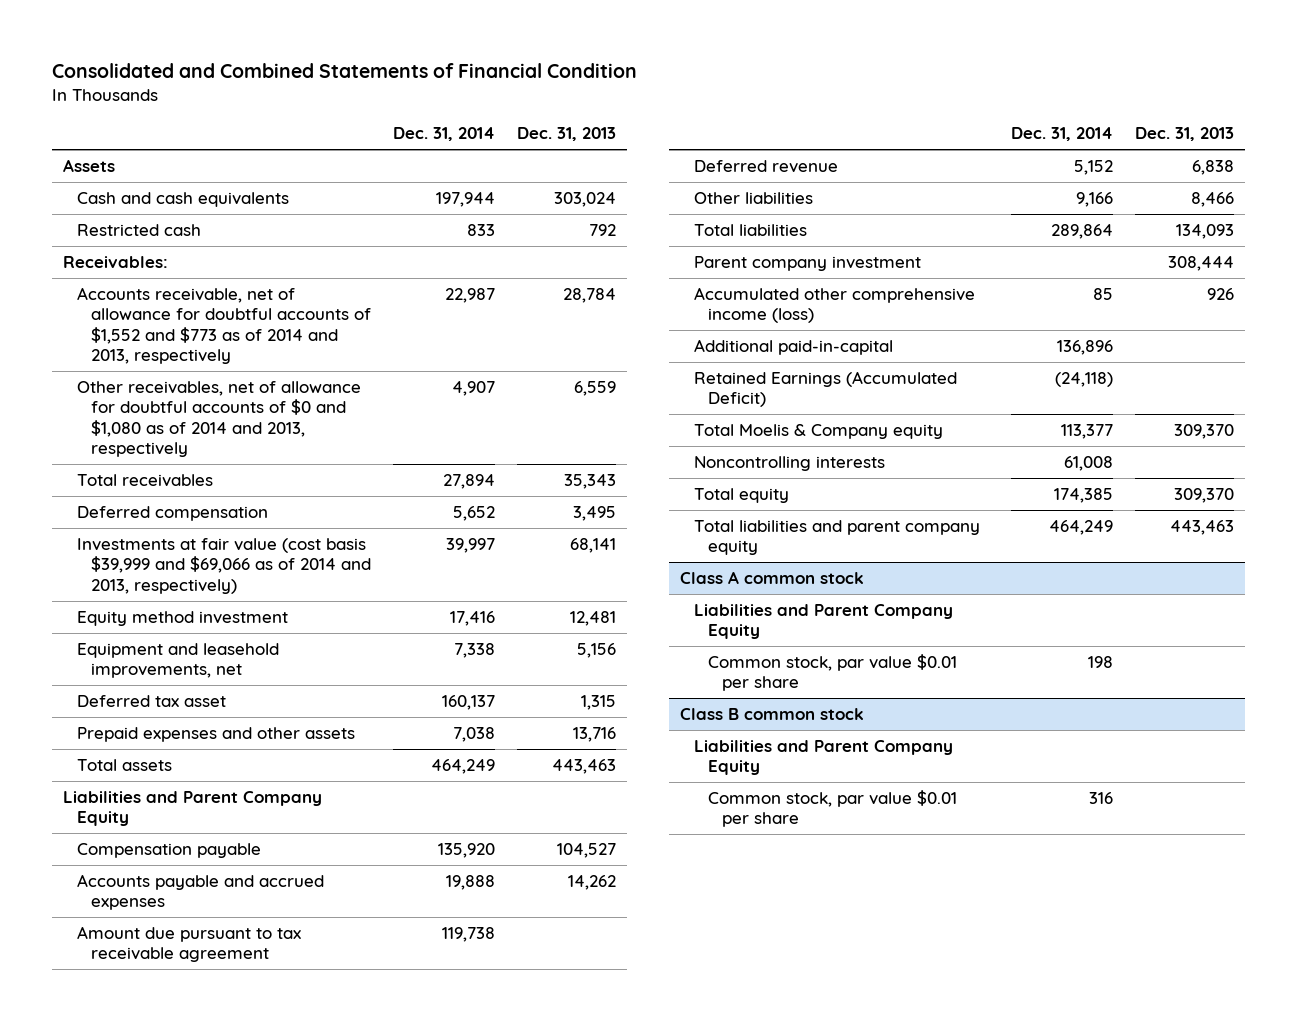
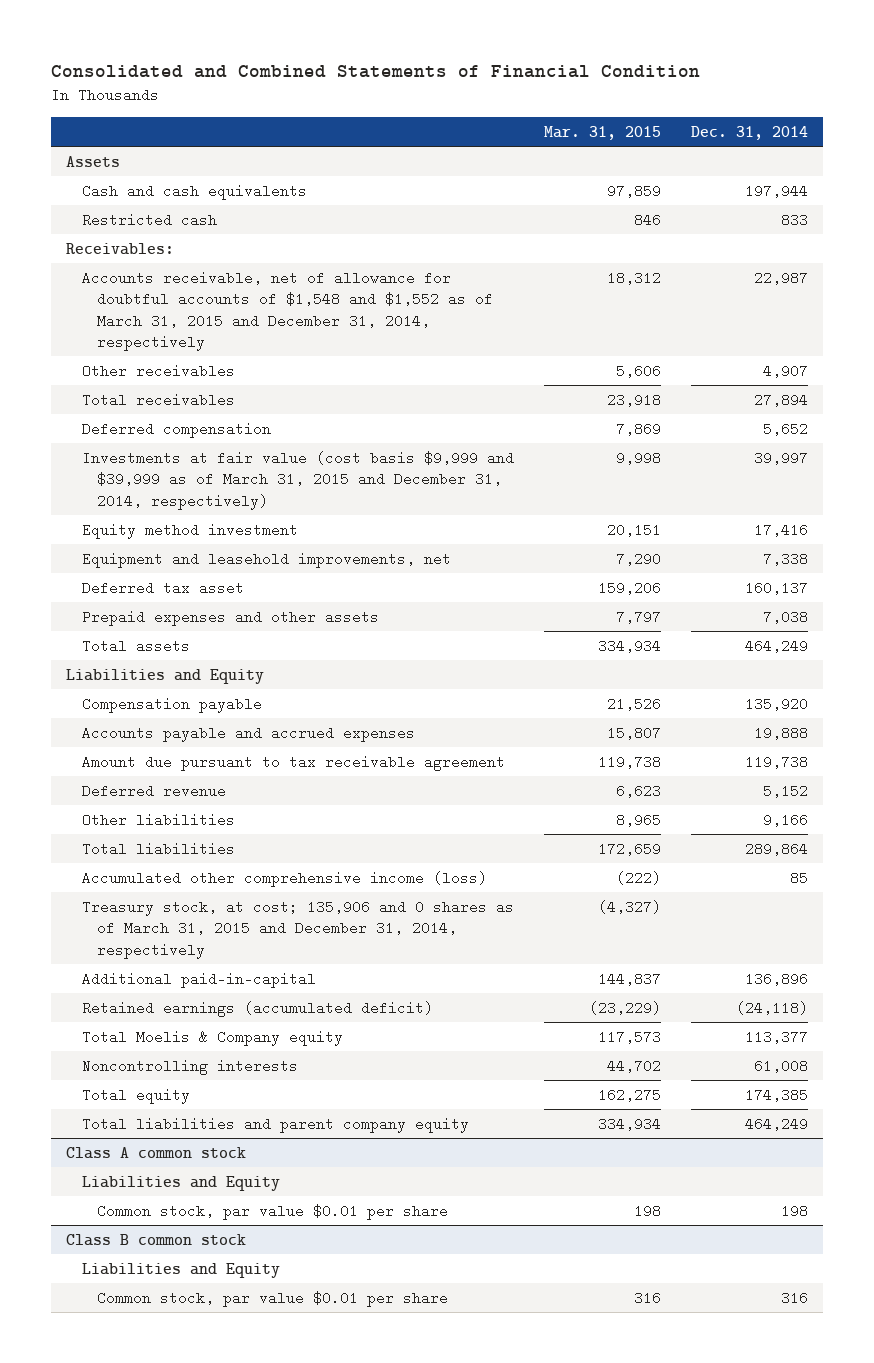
[517,127,617,142] Dec. 31, 2013 -> none
none -> [543,125,661,140] Mar. 31, 2015
[76,286,371,365] Accounts receivable, net of allowance for doubtful accounts of $1,552 and $773 as of 2014 and 2013, respectively -> [81,270,494,351] Accounts receivable, net of allowance for doubtful accounts of $1,548 and $1,552 as of March 31, 2015 and December 31, 2014, respectively
[76,380,361,458] Other receivables, net of allowance for doubtful accounts of $0 and $1,080 as of 2014 and 2013, respectively -> [81,363,235,378] Other receivables
[76,537,371,594] Investments at fair value (cost basis $39,999 and $69,066 as of 2014 and 2013, respectively) -> [81,450,514,510] Investments at fair value (cost basis $9,999 and $39,999 as of March 31, 2015 and December 31, 2014, respectively)
[62,790,322,827] Liabilities and Parent Company Equity -> [66,668,265,684] Liabilities and Equity
[694,255,922,271] Parent company investment -> none
none -> [81,899,514,959] Treasury stock, at cost; 135,906 and 0 shares as of March 31, 2015 and December 31, 2014, respectively
[694,370,958,408] Retained Earnings (Accumulated Deficit) -> [81,1000,433,1017] Retained earnings (accumulated deficit)
[694,603,954,640] Liabilities and Parent Company Equity -> [81,1175,280,1191] Liabilities and Equity
[694,739,954,776] Liabilities and Parent Company Equity -> [81,1262,280,1278] Liabilities and Equity

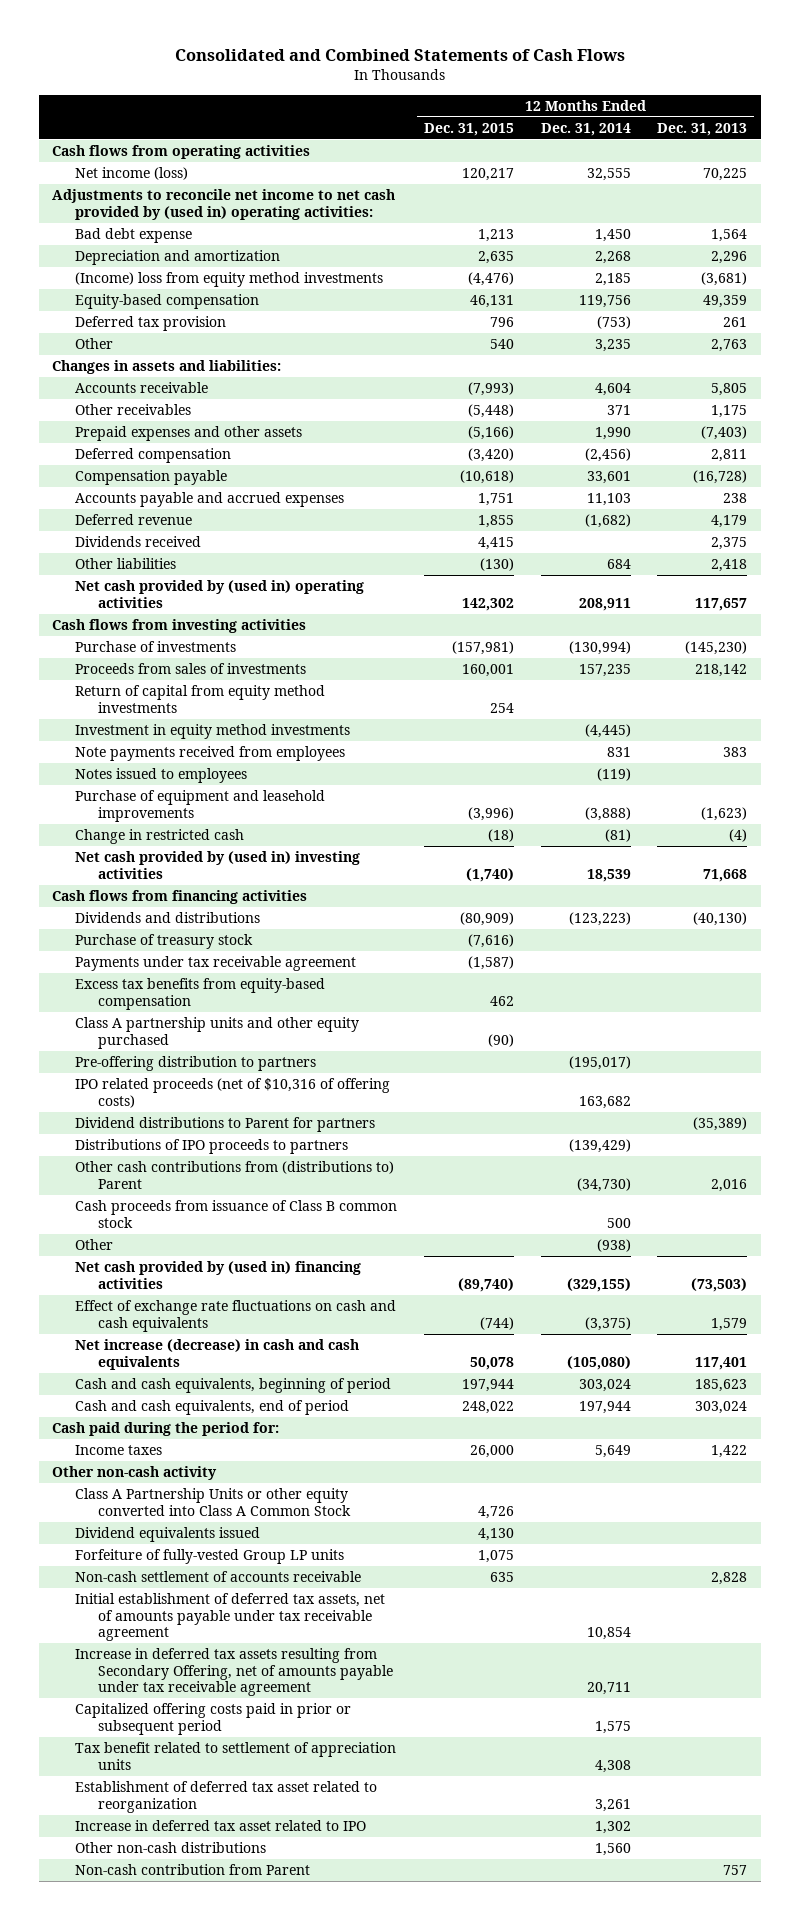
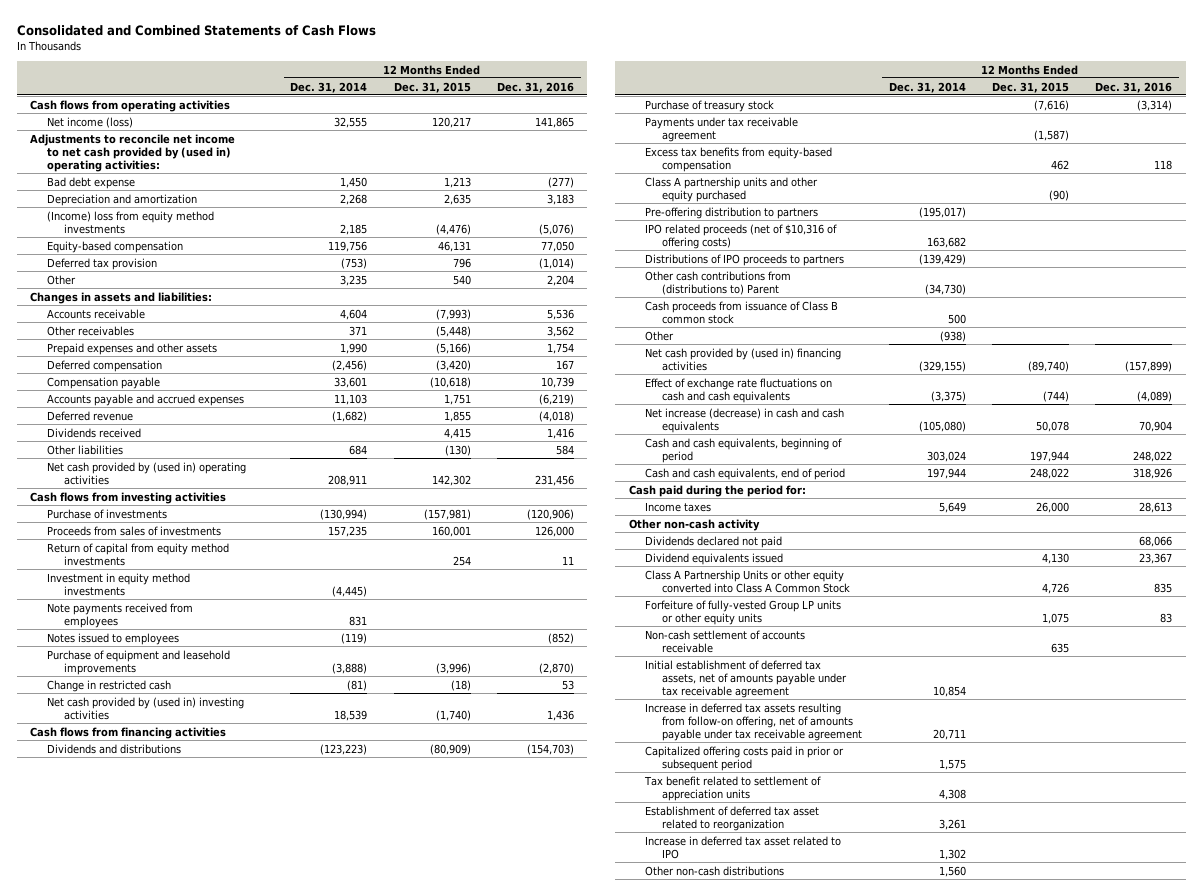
[657,123,748,137] Dec. 31, 2013 -> none
none -> [497,81,575,93] Dec. 31, 2016
[75,1117,376,1133] Dividend distributions to Parent for partners -> none
none -> [645,535,783,548] Dividends declared not paid
[75,1488,351,1516] Class A Partnership Units or other equity converted into Class A Common Stock -> [645,569,851,593] Class A Partnership Units or other equity converted into Class A Common Stock
[75,1549,345,1565] Forfeiture of fully-vested Group LP units -> [645,599,842,625] Forfeiture of fully-vested Group LP units or other equity units
[75,1648,393,1697] Increase in deferred tax assets resulting from Secondary Offering, net of amounts payable under tax receivable agreement -> [645,702,863,741] Increase in deferred tax assets resulting from follow-on offering, net of amounts payable under tax receivable agreement
[75,1864,311,1876] Non-cash contribution from Parent -> none

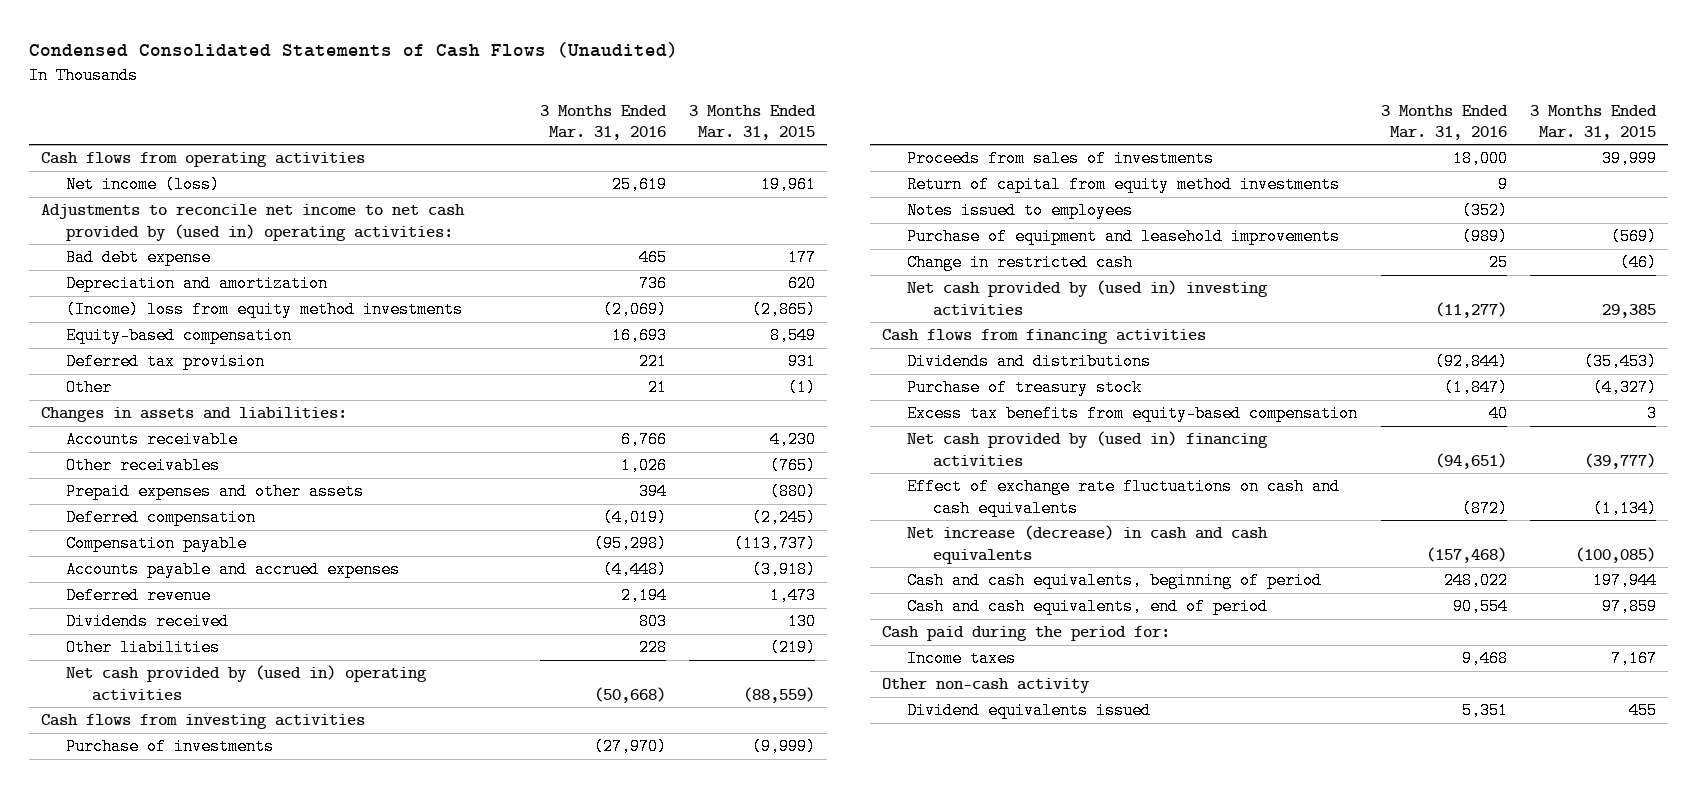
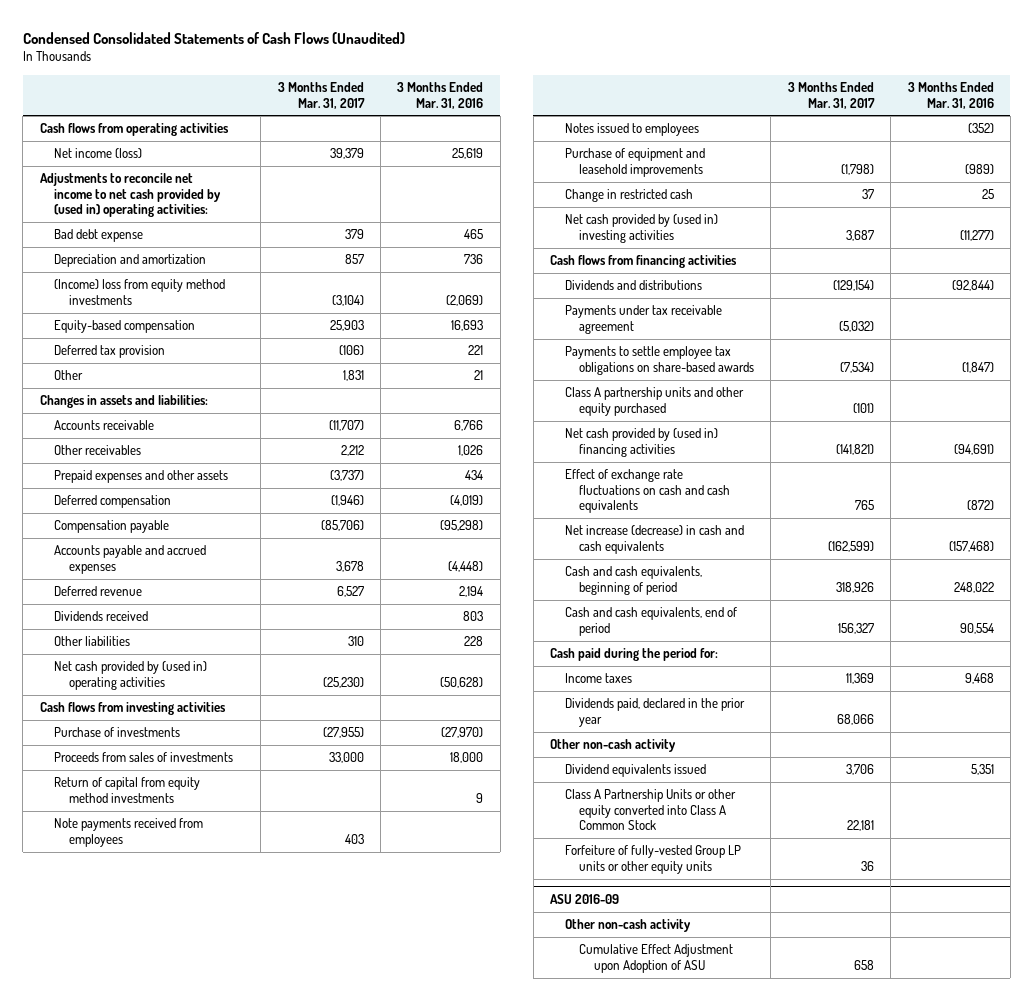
[689,104,817,140] 3 Months Ended Mar. 31, 2015 -> none
none -> [277,82,365,109] 3 Months Ended Mar. 31, 2017
[638,483,667,501] 394 -> [465,470,484,481] 434
[593,686,666,703] (50,668) -> [440,676,484,688] (50,628)
none -> [54,818,204,847] Note payments received from employees
[907,405,1359,423] Excess tax benefits from equity-based compensation -> none
none -> [564,305,722,334] Payments under tax receivable agreement
[907,379,1143,397] Purchase of treasury stock -> [564,346,755,375] Payments to settle employee tax obligations on share-based awards
none -> [564,387,744,416] Class A partnership units and other equity purchased
[1434,452,1507,469] (94,651) -> [953,443,994,455] (94,691)
none -> [564,698,745,727] Dividends paid, declared in the prior year
none -> [564,789,736,831] Class A Partnership Units or other equity converted into Class A Common Stock
none -> [564,845,741,874] Forfeiture of fully-vested Group LP units or other equity units
none -> [550,894,620,905] ASU 2016-09
none -> [564,919,691,933] Other non-cash activity
none -> [579,944,734,973] Cumulative Effect Adjustment upon Adoption of ASU

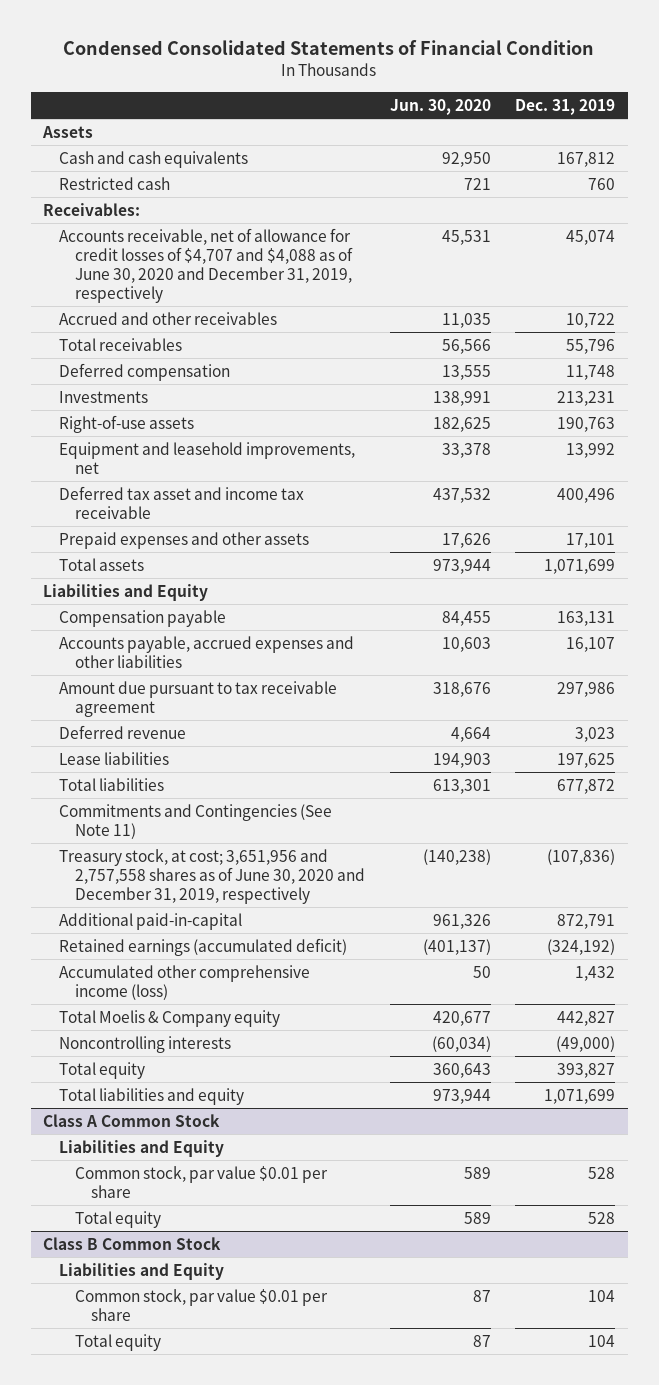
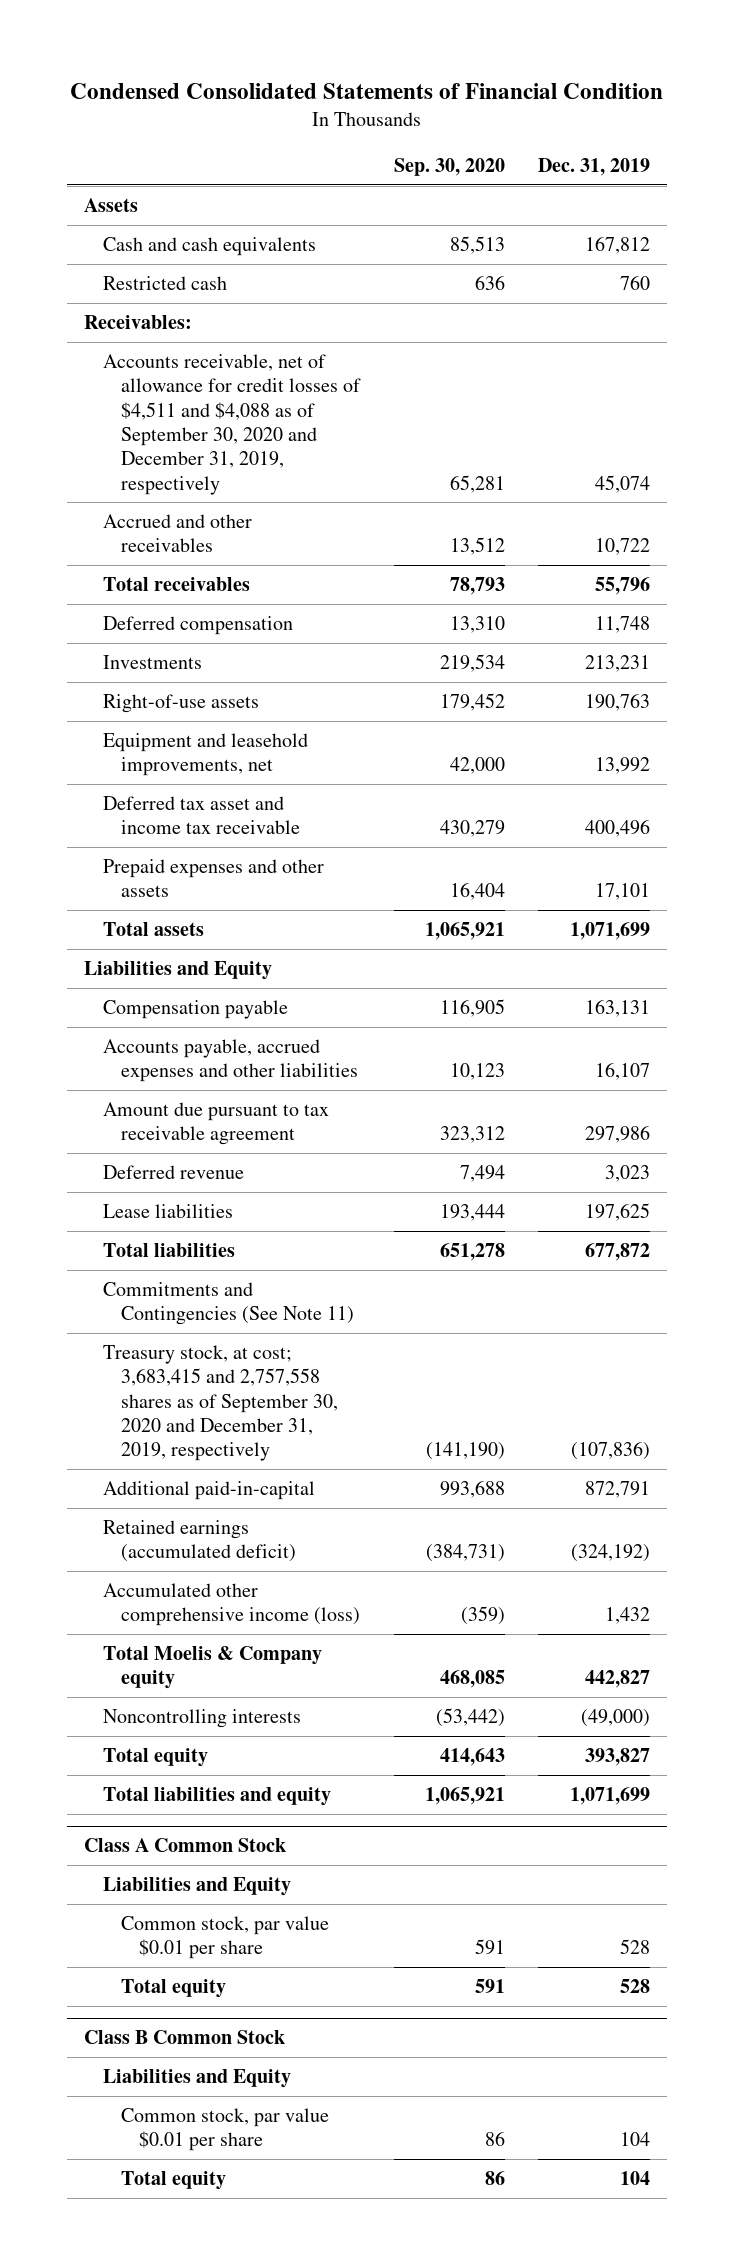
[389,98,491,115] Jun. 30, 2020 -> none
none -> [393,158,505,177] Sep. 30, 2020
[59,227,354,304] Accounts receivable, net of allowance for credit losses of $4,707 and $4,088 as of June 30, 2020 and December 31, 2019, respectively -> [102,353,361,495] Accounts receivable, net of allowance for credit losses of $4,511 and $4,088 as of September 30, 2020 and December 31, 2019, respectively
[59,848,366,904] Treasury stock, at cost; 3,651,956 and 2,757,558 shares as of June 30, 2020 and December 31, 2019, respectively -> [102,1344,338,1462] Treasury stock, at cost; 3,683,415 and 2,757,558 shares as of September 30, 2020 and December 31, 2019, respectively

